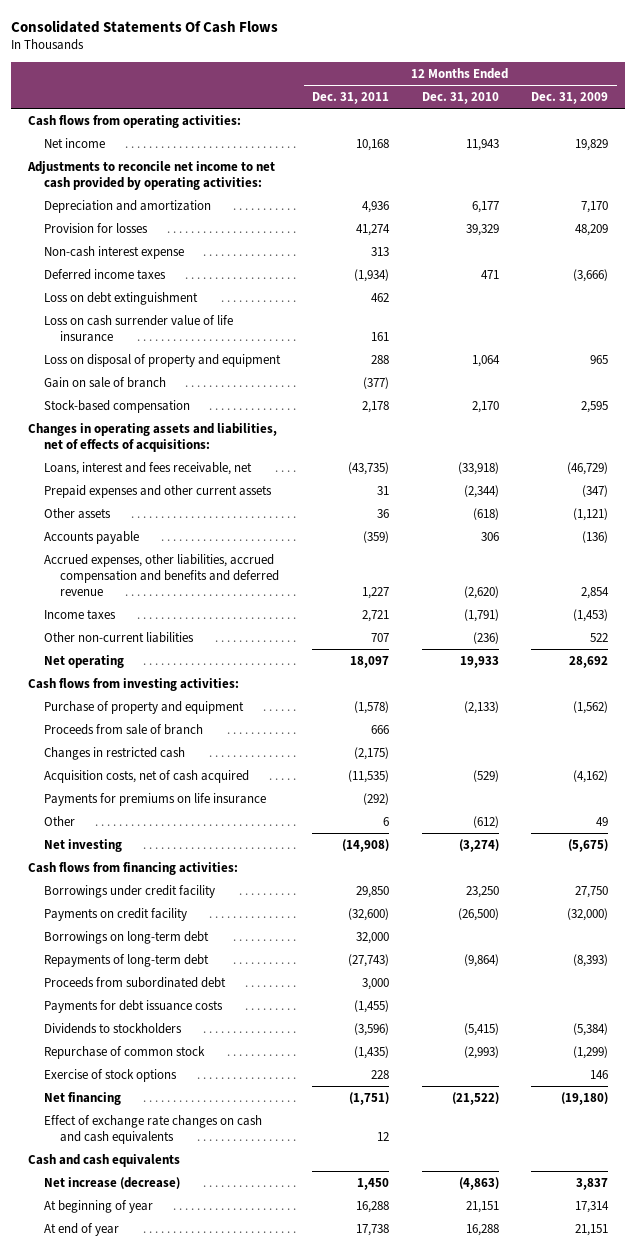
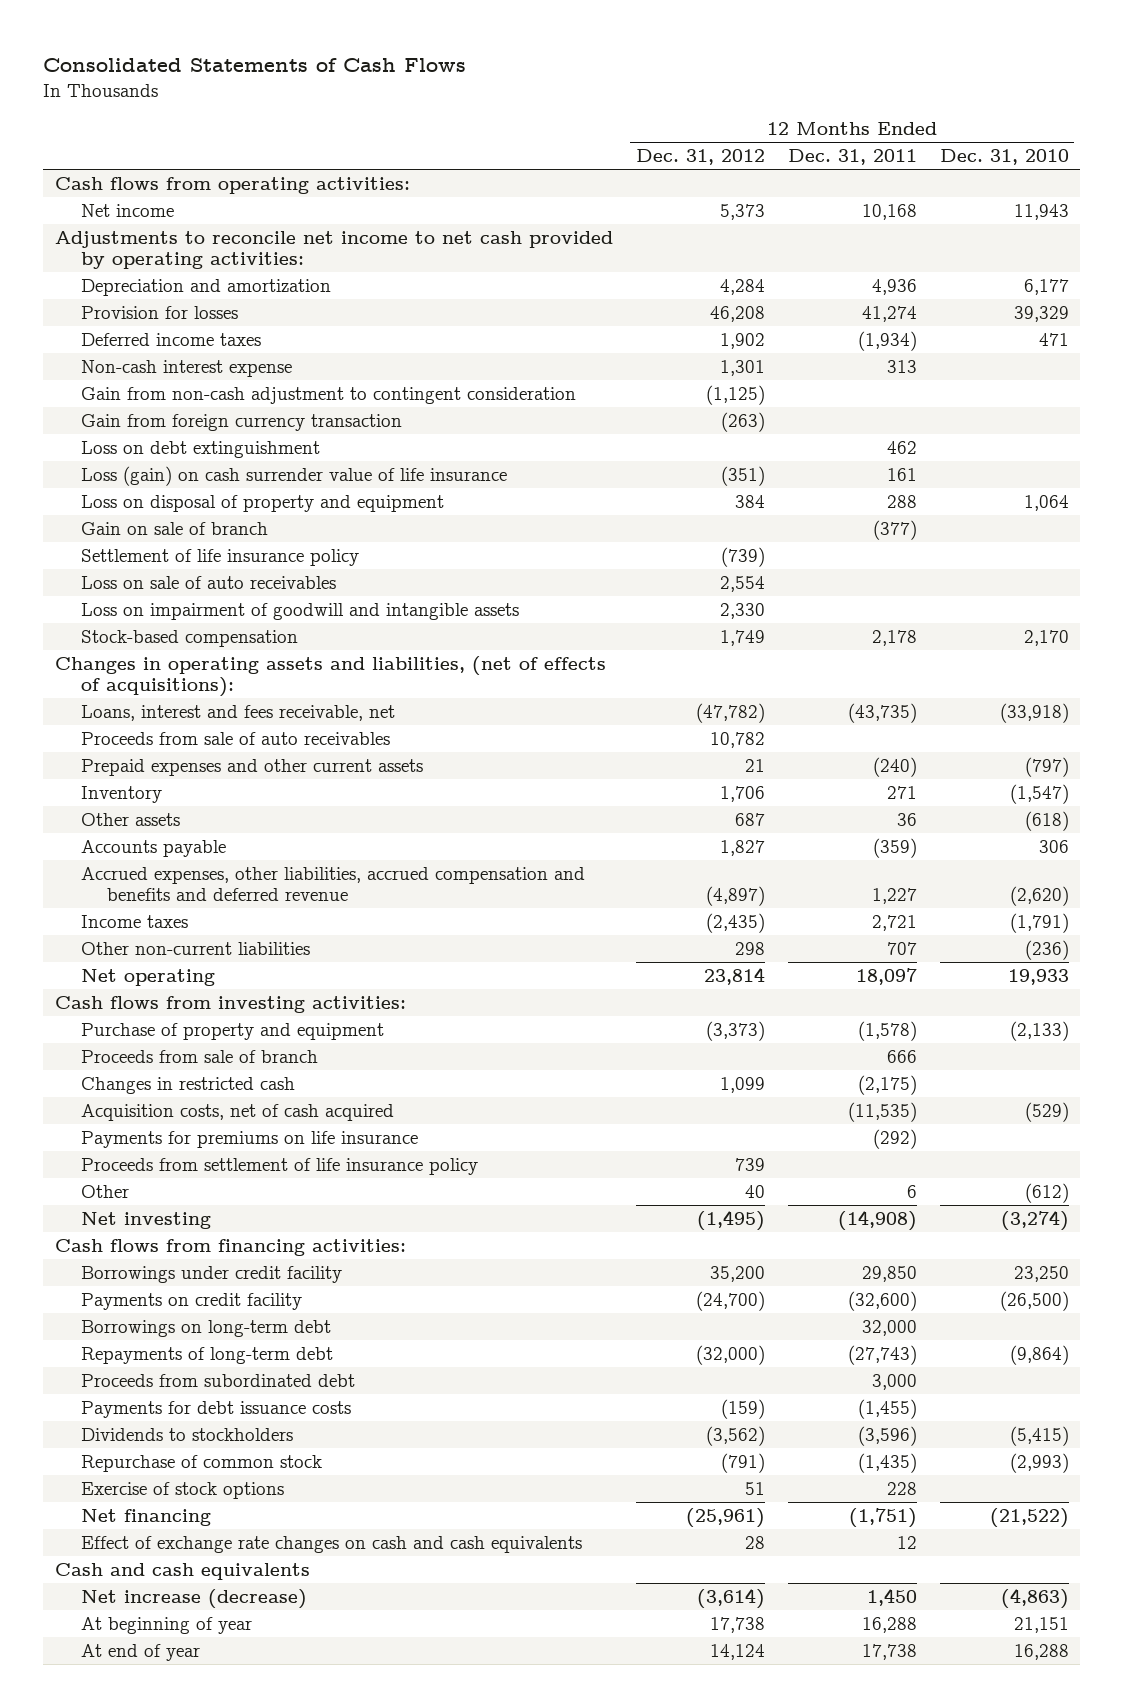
[11,19,279,33] Consolidated Statements Of Cash Flows -> [43,58,467,73] Consolidated Statements of Cash Flows
[531,91,609,104] Dec. 31, 2009 -> none
none -> [635,149,765,166] Dec. 31, 2012
[43,245,184,259] Non-cash interest expense -> [80,359,292,377] Non-cash interest expense
none -> [80,386,576,404] Gain from non-cash adjustment to contingent consideration
none -> [80,413,402,431] Gain from foreign currency transaction
[43,314,233,342] Loss on cash surrender value of life insurance -> [80,465,507,486] Loss (gain) on cash surrender value of life insurance
none -> [80,548,359,566] Settlement of life insurance policy
none -> [80,575,336,589] Loss on sale of auto receivables
none -> [80,602,519,620] Loss on impairment of goodwill and intangible assets
[27,422,277,452] Changes in operating assets and liabilities, net of effects of acquisitions: -> [54,655,606,698] Changes in operating assets and liabilities, (net of effects of acquisitions):
none -> [80,731,390,745] Proceeds from sale of auto receivables
[377,485,390,495] 31 -> [872,756,917,777] (240)
[463,484,499,498] (2,344) -> [1024,756,1069,777] (797)
none -> [80,785,162,803] Inventory
none -> [80,1157,478,1175] Proceeds from settlement of life insurance policy

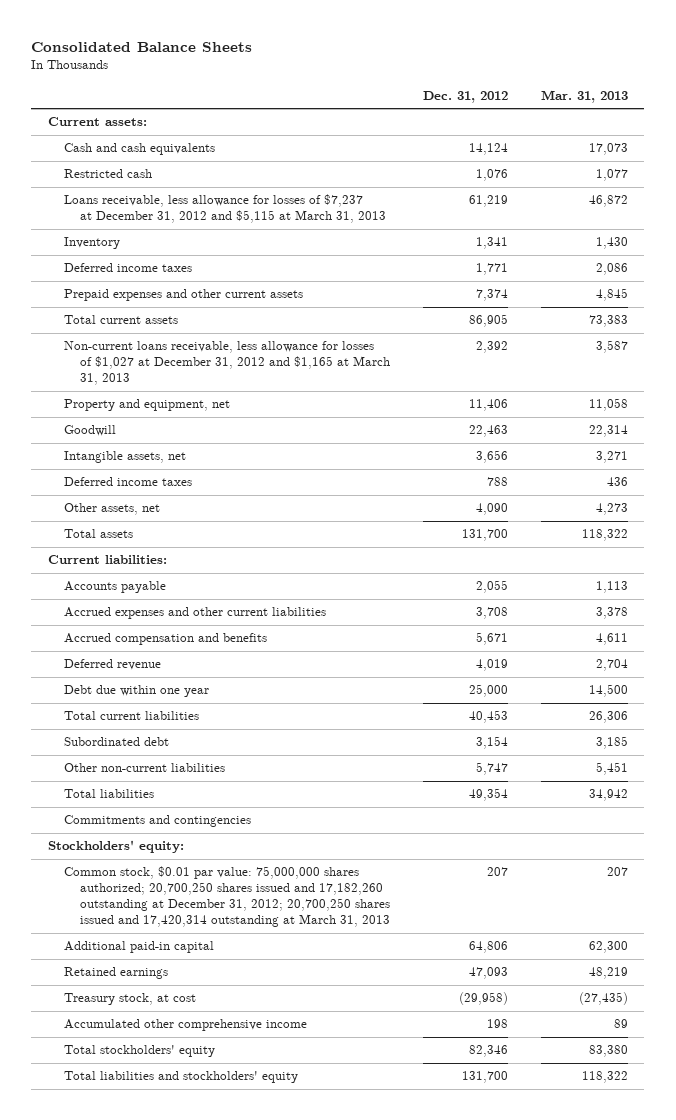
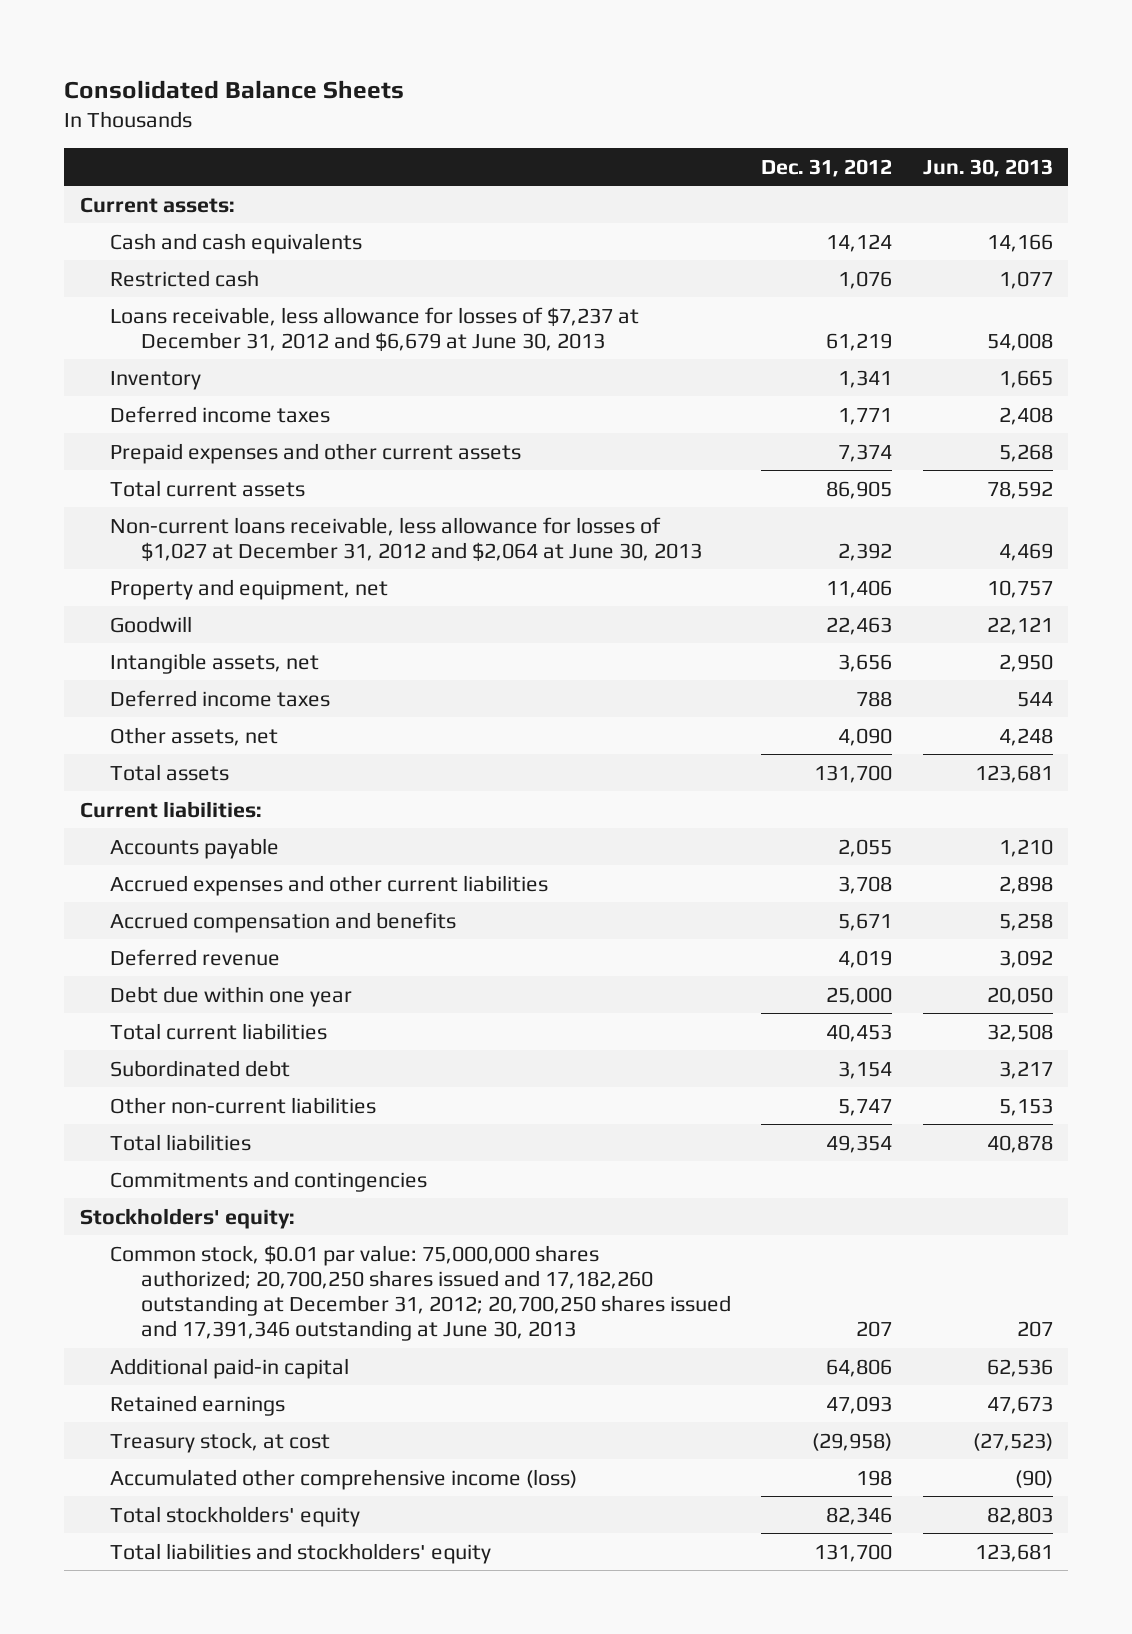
[540,89,628,103] Mar. 31, 2013 -> none
none -> [922,158,1053,177] Jun. 30, 2013
[63,194,386,224] Loans receivable, less allowance for losses of $7,237 at December 31, 2012 and $5,115 at March 31, 2013 -> [110,306,640,352] Loans receivable, less allowance for losses of $7,237 at December 31, 2012 and $6,679 at June 30, 2013
[63,341,390,386] Non-current loans receivable, less allowance for losses of $1,027 at December 31, 2012 and $1,165 at March 31, 2013 -> [110,516,703,562] Non-current loans receivable, less allowance for losses of $1,027 at December 31, 2012 and $2,064 at June 30, 2013
[63,866,390,928] Common stock, $0.01 par value: 75,000,000 shares authorized; 20,700,250 shares issued and 17,182,260 outstanding at December 31, 2012; 20,700,250 shares issued and 17,420,314 outstanding at March 31, 2013 -> [110,1244,732,1342] Common stock, $0.01 par value: 75,000,000 shares authorized; 20,700,250 shares issued and 17,182,260 outstanding at December 31, 2012; 20,700,250 shares issued and 17,391,346 outstanding at June 30, 2013
[63,1019,307,1032] Accumulated other comprehensive income -> [110,1468,578,1490] Accumulated other comprehensive income (loss)

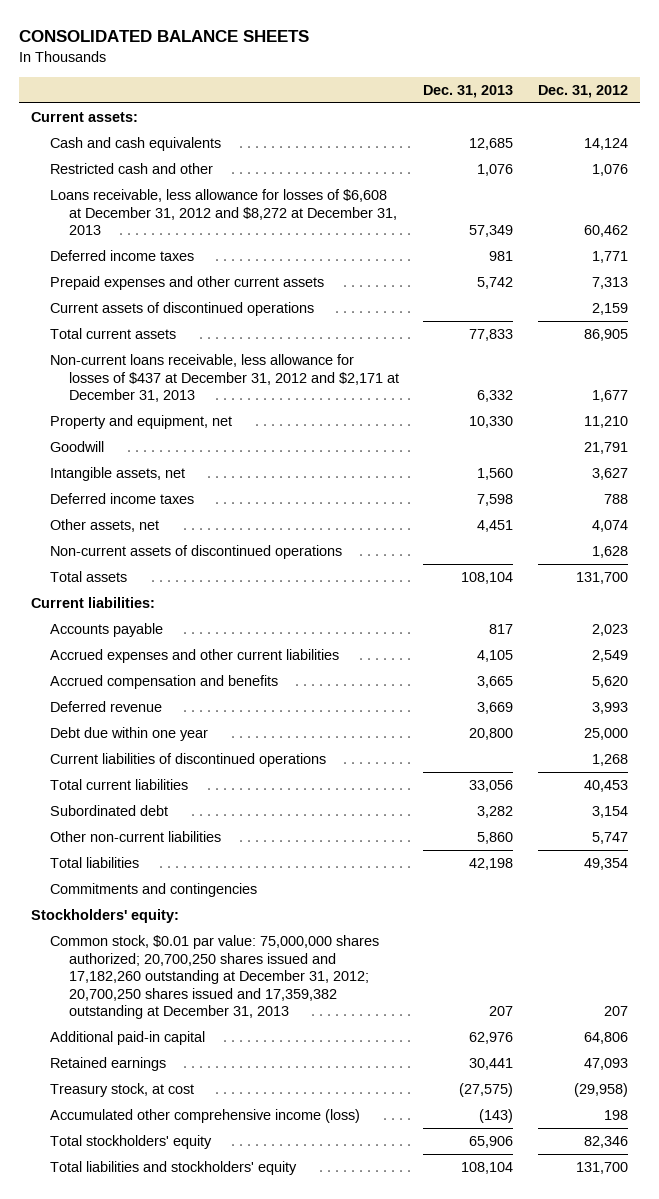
[64,79,405,99] Consolidated Balance Sheets -> [19,30,310,43] CONSOLIDATED BALANCE SHEETS
[922,158,1053,177] Jun. 30, 2013 -> none
none -> [423,84,514,98] Dec. 31, 2013
[110,370,202,390] Inventory -> none
[110,269,260,287] Restricted cash -> [50,163,214,175] Restricted cash and other
[110,306,640,352] Loans receivable, less allowance for losses of $7,237 at December 31, 2012 and $6,679 at June 30, 2013 -> [50,189,397,236] Loans receivable, less allowance for losses of $6,608 at December 31, 2012 and $8,272 at December 31, 2013
[826,332,893,351] 61,219 -> [583,225,628,238] 60,462
[838,443,893,462] 7,374 -> [591,277,628,290] 7,313
none -> [50,302,315,317] Current assets of discontinued operations
[110,516,703,562] Non-current loans receivable, less allowance for losses of $1,027 at December 31, 2012 and $2,064 at June 30, 2013 -> [50,354,399,403] Non-current loans receivable, less allowance for losses of $437 at December 31, 2012 and $2,171 at December 31, 2013
[838,542,893,561] 2,392 -> [591,390,628,403] 1,677
[826,579,893,598] 11,406 -> [583,416,628,429] 11,210
[826,616,893,635] 22,463 -> [583,442,628,455] 21,791
[838,653,893,672] 3,656 -> [591,468,628,481] 3,627
[838,727,893,746] 4,090 -> [591,520,628,533] 4,074
none -> [50,545,343,560] Non-current assets of discontinued operations
[838,838,893,857] 2,055 -> [591,624,628,637] 2,023
[838,875,893,894] 3,708 -> [591,650,628,663] 2,549
[838,912,893,931] 5,671 -> [591,676,628,689] 5,620
[838,949,893,968] 4,019 -> [591,702,628,715] 3,993
none -> [50,753,327,768] Current liabilities of discontinued operations
[110,1244,732,1342] Common stock, $0.01 par value: 75,000,000 shares authorized; 20,700,250 shares issued and 17,182,260 outstanding at December 31, 2012; 20,700,250 shares issued and 17,391,346 outstanding at June 30, 2013 -> [50,935,380,1020] Common stock, $0.01 par value: 75,000,000 shares authorized; 20,700,250 shares issued and 17,182,260 outstanding at December 31, 2012; 20,700,250 shares issued and 17,359,382 outstanding at December 31, 2013

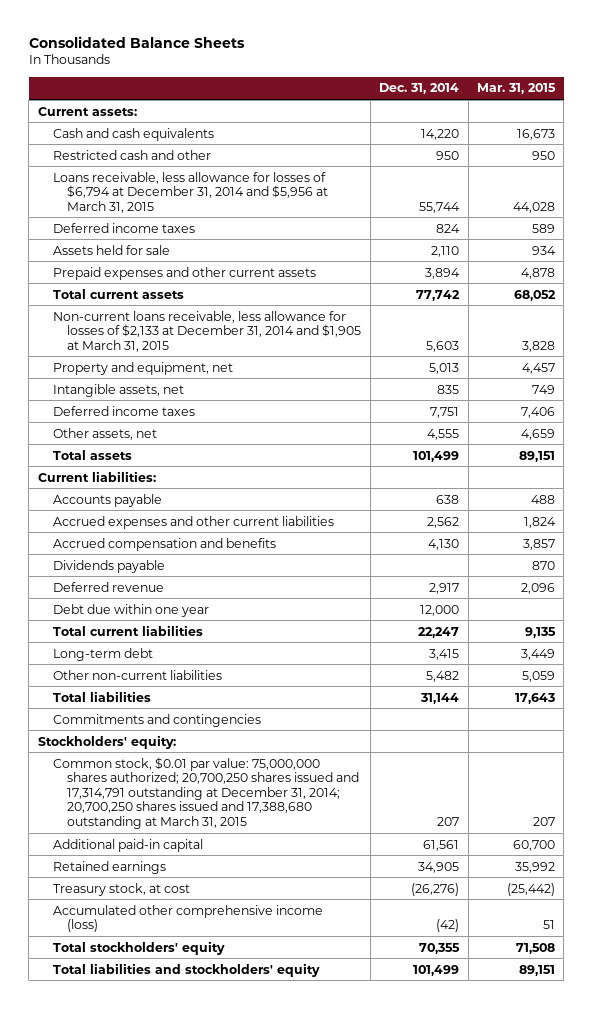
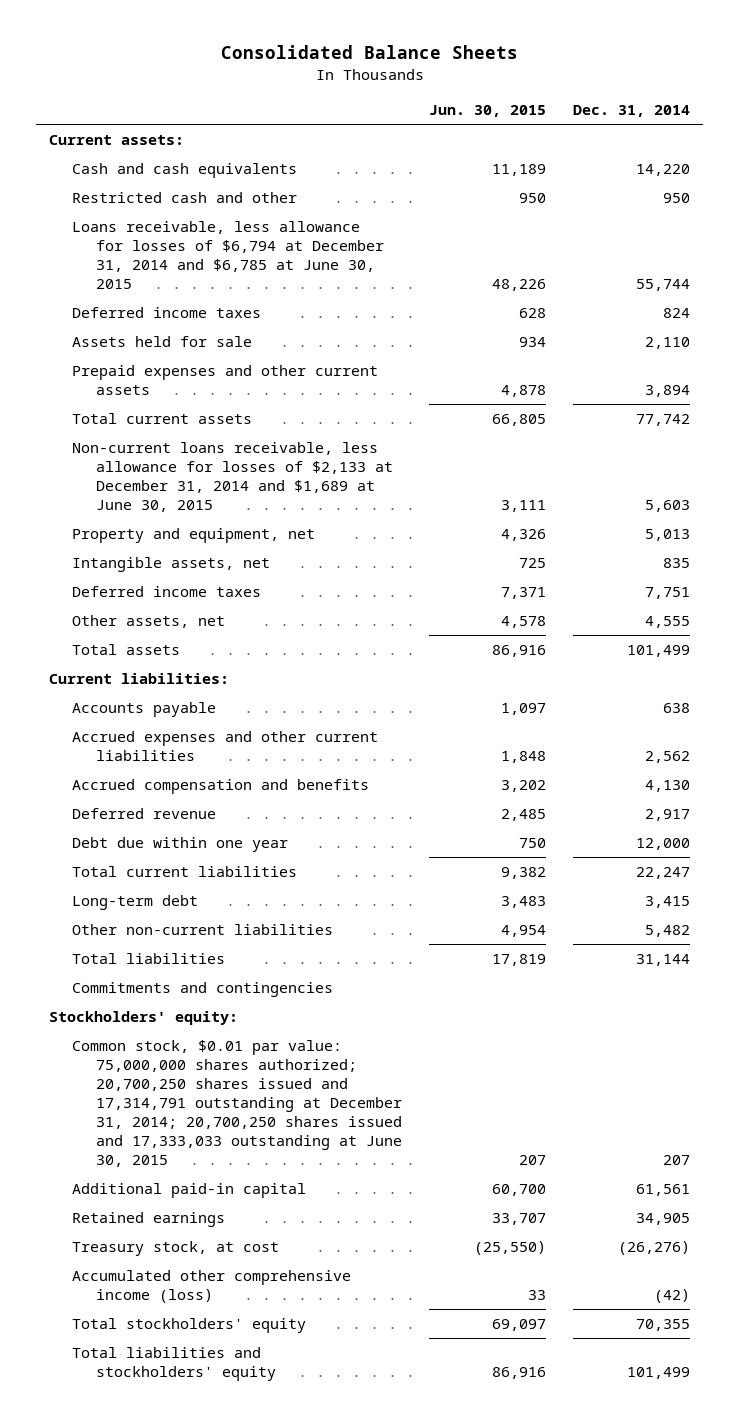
[477,83,557,95] Mar. 31, 2015 -> none
none -> [428,105,546,118] Jun. 30, 2015
[52,171,329,213] Loans receivable, less allowance for losses of $6,794 at December 31, 2014 and $5,956 at March 31, 2015 -> [72,221,384,289] Loans receivable, less allowance for losses of $6,794 at December 31, 2014 and $6,785 at June 30, 2015
[52,310,362,352] Non-current loans receivable, less allowance for losses of $2,133 at December 31, 2014 and $1,905 at March 31, 2015 -> [72,442,393,512] Non-current loans receivable, less allowance for losses of $2,133 at December 31, 2014 and $1,689 at June 30, 2015
[52,559,165,573] Dividends payable -> none
[52,756,360,829] Common stock, $0.01 par value: 75,000,000 shares authorized; 20,700,250 shares issued and 17,314,791 outstanding at December 31, 2014; 20,700,250 shares issued and 17,388,680 outstanding at March 31, 2015 -> [72,1040,402,1167] Common stock, $0.01 par value: 75,000,000 shares authorized; 20,700,250 shares issued and 17,314,791 outstanding at December 31, 2014; 20,700,250 shares issued and 17,333,033 outstanding at June 30, 2015

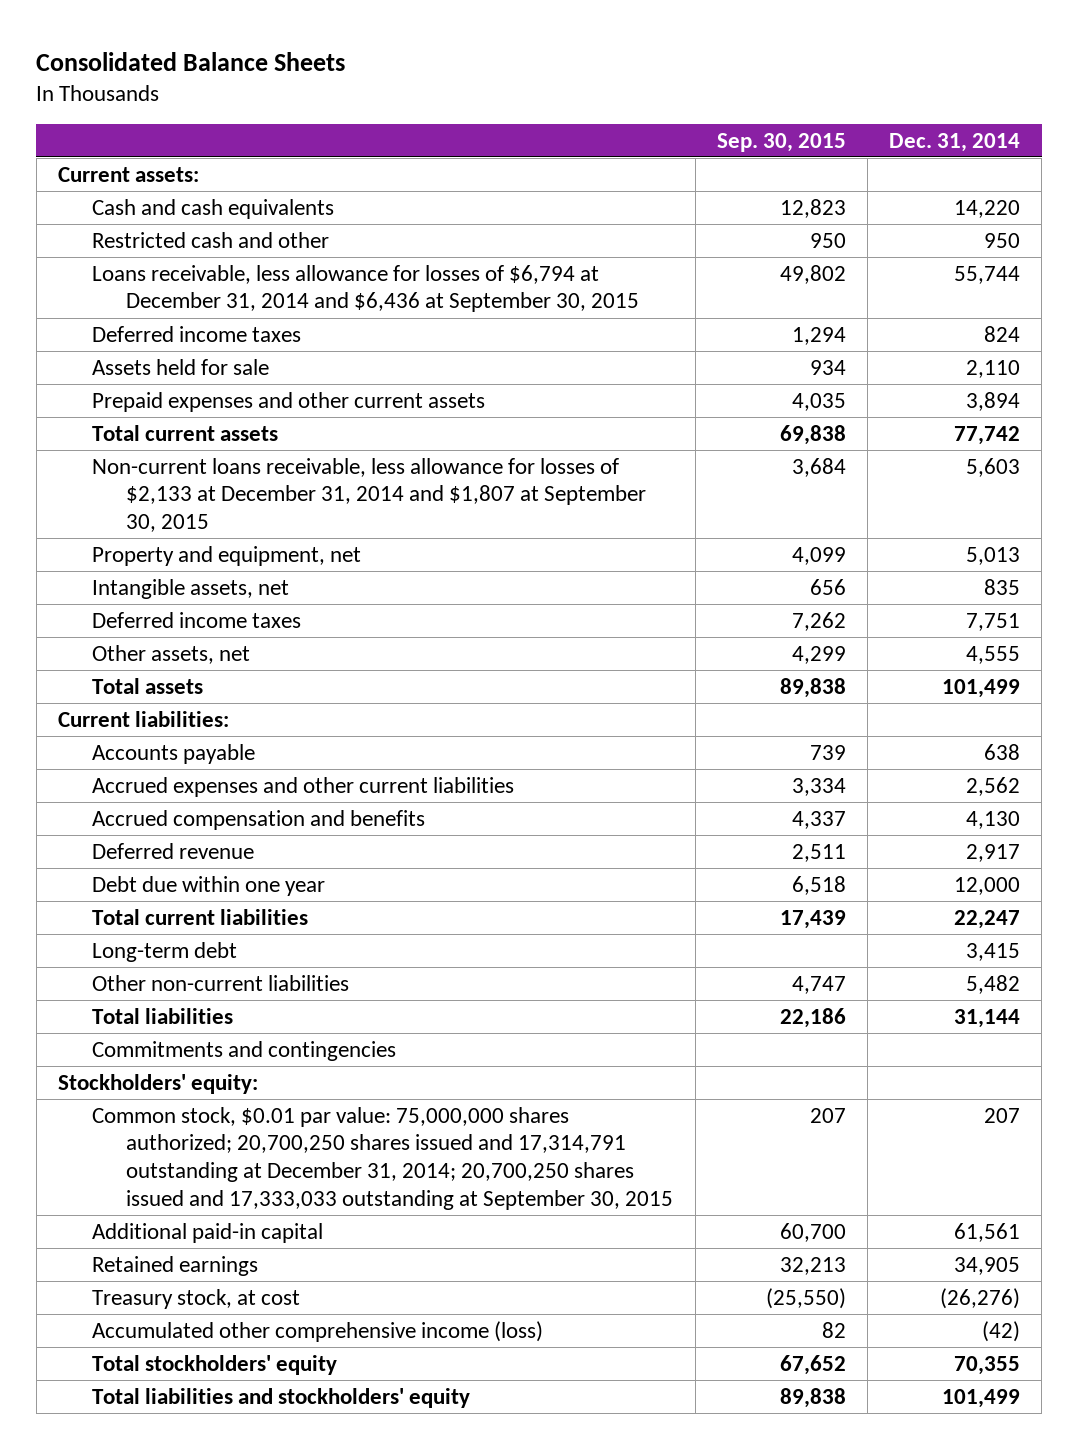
[428,105,546,118] Jun. 30, 2015 -> none
none -> [716,132,846,152] Sep. 30, 2015
[72,221,384,289] Loans receivable, less allowance for losses of $6,794 at December 31, 2014 and $6,785 at June 30, 2015 -> [92,264,640,313] Loans receivable, less allowance for losses of $6,794 at December 31, 2014 and $6,436 at September 30, 2015
[72,442,393,512] Non-current loans receivable, less allowance for losses of $2,133 at December 31, 2014 and $1,689 at June 30, 2015 -> [92,457,647,533] Non-current loans receivable, less allowance for losses of $2,133 at December 31, 2014 and $1,807 at September 30, 2015
[72,1040,402,1167] Common stock, $0.01 par value: 75,000,000 shares authorized; 20,700,250 shares issued and 17,314,791 outstanding at December 31, 2014; 20,700,250 shares issued and 17,333,033 outstanding at June 30, 2015 -> [92,1106,674,1210] Common stock, $0.01 par value: 75,000,000 shares authorized; 20,700,250 shares issued and 17,314,791 outstanding at December 31, 2014; 20,700,250 shares issued and 17,333,033 outstanding at September 30, 2015

